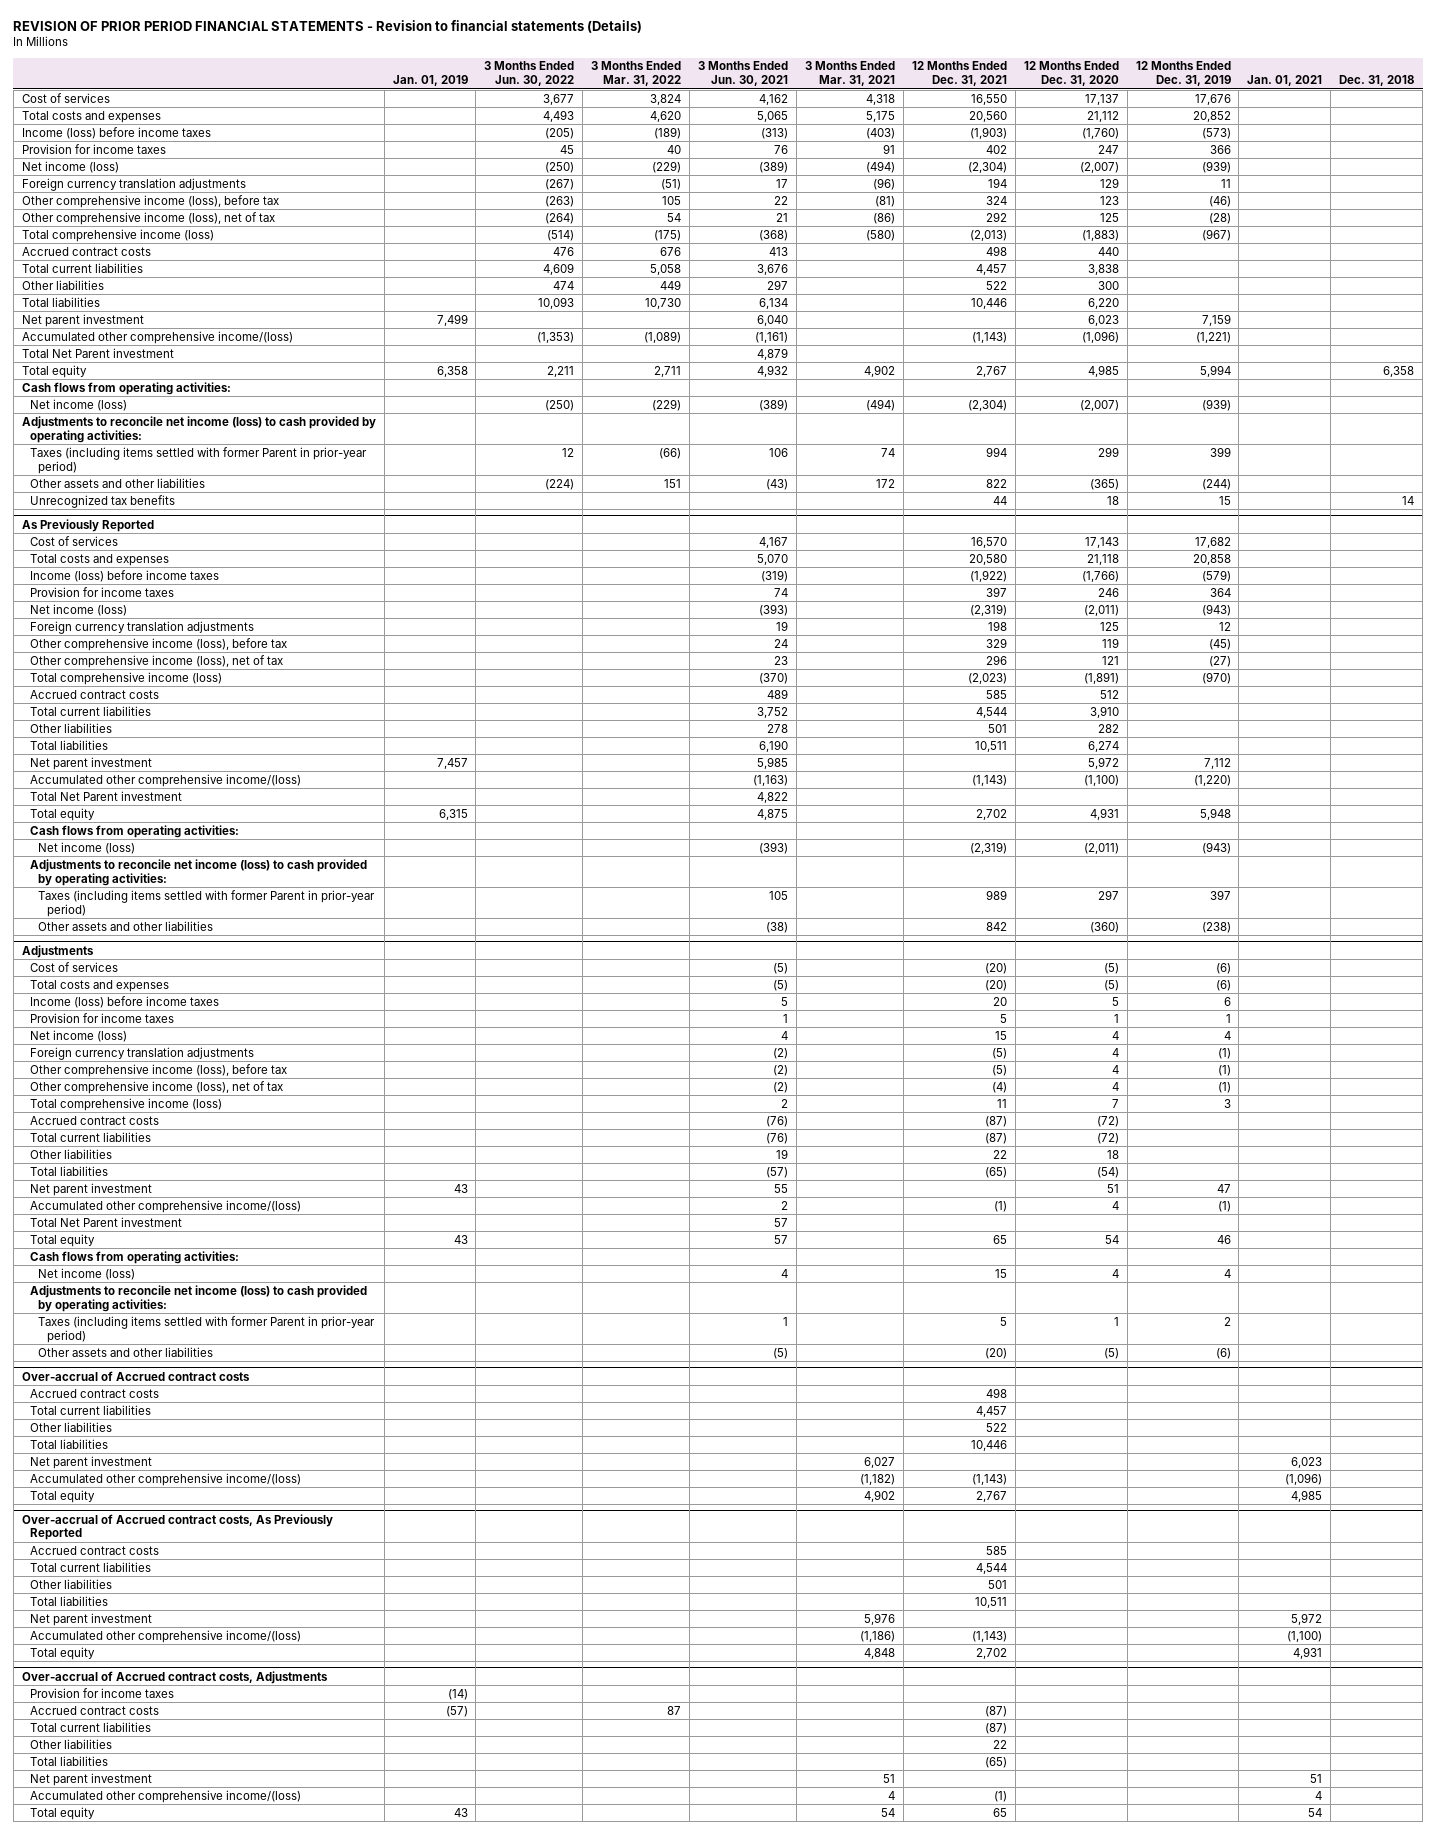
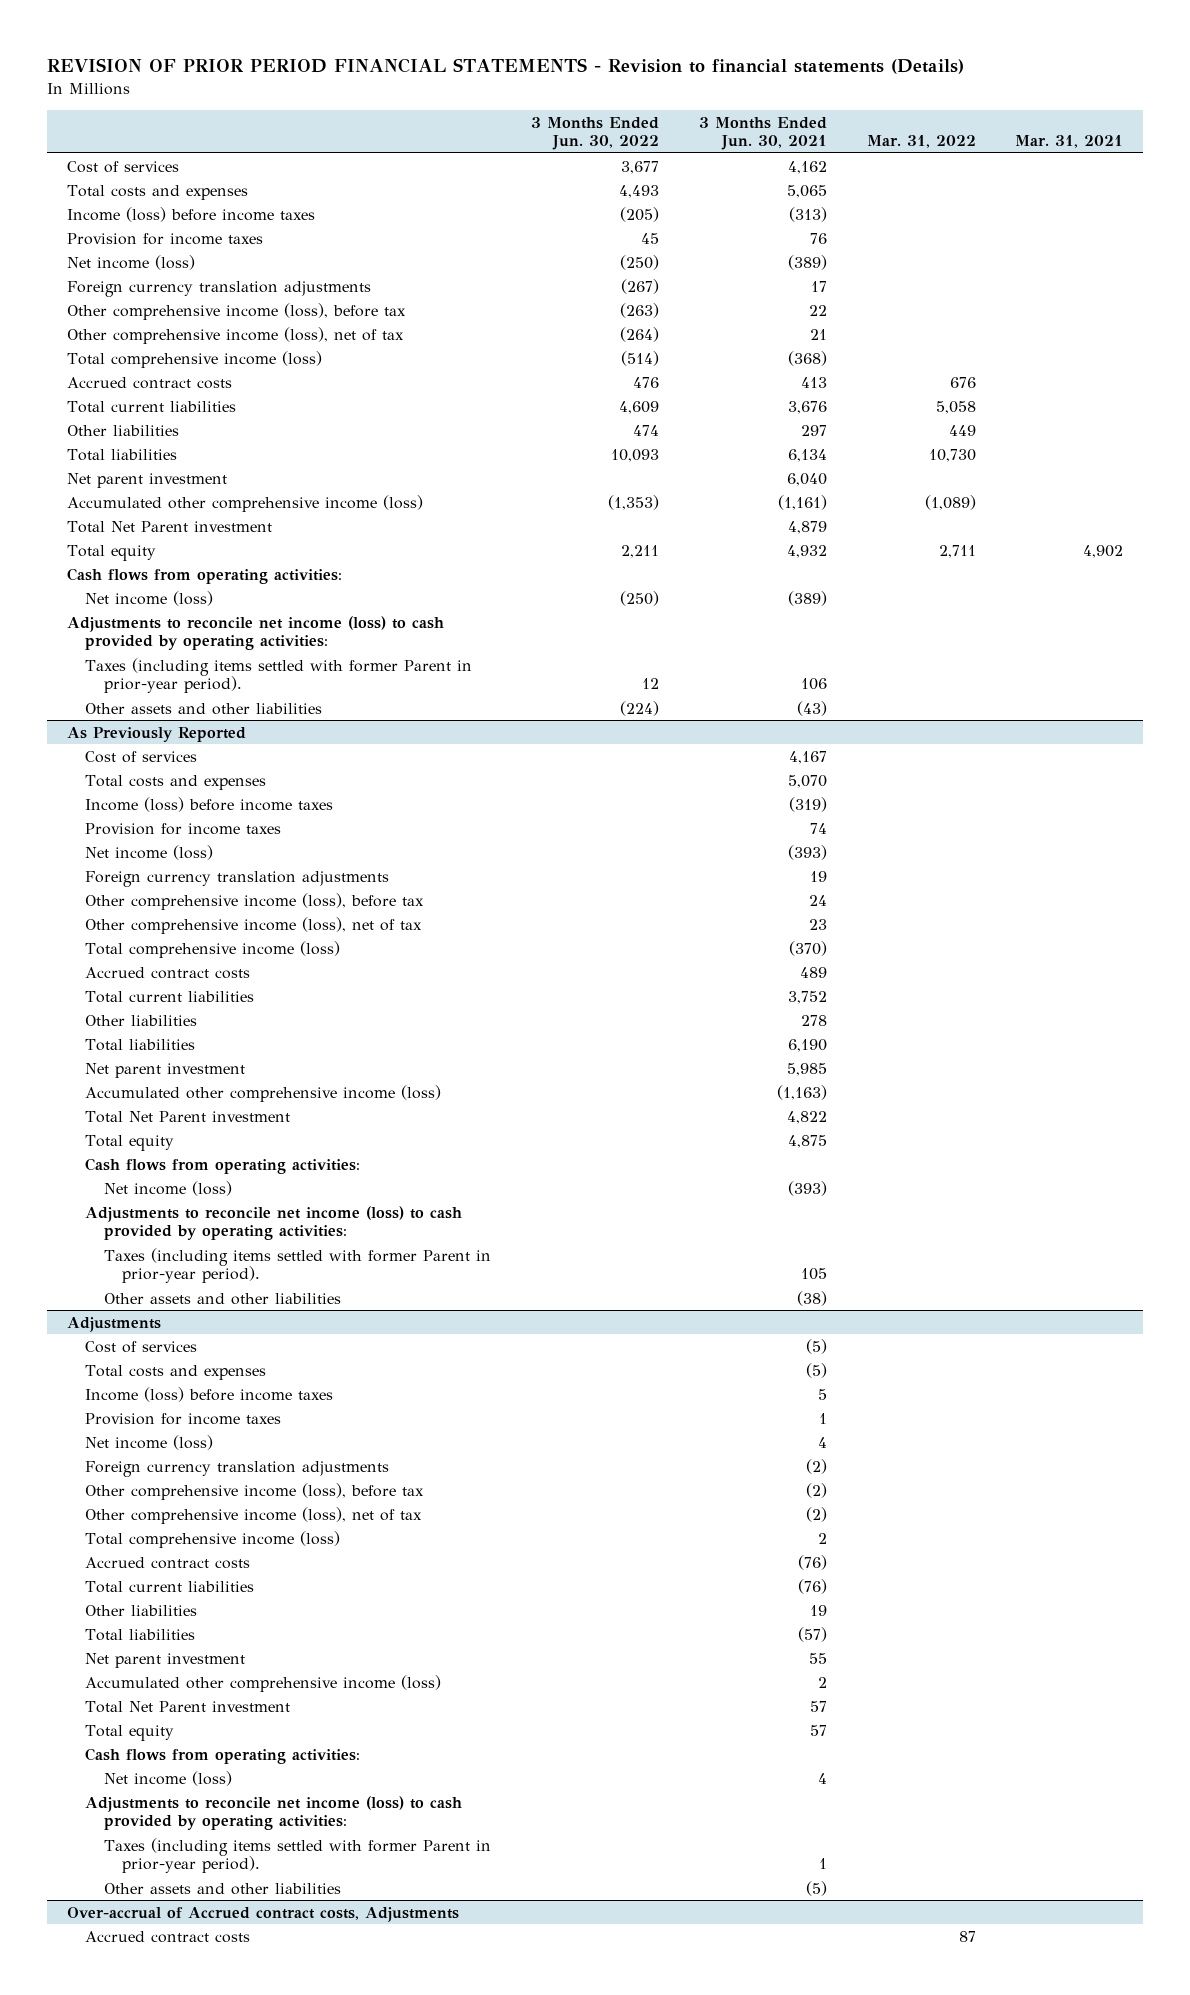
[392,75,468,87] Jan. 01, 2019 -> none
[591,61,682,87] 3 Months Ended Mar. 31, 2022 -> none
[804,61,895,87] 3 Months Ended Mar. 31, 2021 -> none
[911,61,1007,87] 12 Months Ended Dec. 31, 2021 -> none
[1023,61,1119,87] 12 Months Ended Dec. 31, 2020 -> none
[1135,61,1231,87] 12 Months Ended Dec. 31, 2019 -> none
[1247,75,1323,87] Jan. 01, 2021 -> none
[1339,75,1415,87] Dec. 31, 2018 -> none
none -> [866,135,976,149] Mar. 31, 2022
none -> [1015,135,1124,149] Mar. 31, 2021
[21,330,293,344] Accumulated other comprehensive income/(loss) -> [66,494,423,512] Accumulated other comprehensive income (loss)
[29,446,367,474] Taxes (including items settled with former Parent in prior-year period) -> [85,657,473,694] Taxes (including items settled with former Parent in prior-year period).
[29,494,175,508] Unrecognized tax benefits -> none
[29,773,301,787] Accumulated other comprehensive income/(loss) -> [85,1084,442,1102] Accumulated other comprehensive income (loss)
[38,889,376,917] Taxes (including items settled with former Parent in prior-year period) -> [103,1247,491,1284] Taxes (including items settled with former Parent in prior-year period).
[29,1199,301,1213] Accumulated other comprehensive income/(loss) -> [85,1674,442,1692] Accumulated other comprehensive income (loss)
[38,1315,376,1343] Taxes (including items settled with former Parent in prior-year period) -> [103,1837,491,1874] Taxes (including items settled with former Parent in prior-year period).
[21,1370,250,1381] Over-accrual of Accrued contract costs -> none
[29,1388,159,1398] Accrued contract costs -> none
[29,1404,151,1415] Total current liabilities -> none
[29,1421,112,1432] Other liabilities -> none
[29,1438,108,1449] Total liabilities -> none
[29,1455,152,1469] Net parent investment -> none
[29,1472,301,1486] Accumulated other comprehensive income/(loss) -> none
[29,1489,95,1503] Total equity -> none
[21,1513,333,1541] Over-accrual of Accrued contract costs, As Previously Reported -> none
[29,1545,159,1555] Accrued contract costs -> none
[29,1561,151,1572] Total current liabilities -> none
[29,1578,112,1589] Other liabilities -> none
[29,1595,108,1606] Total liabilities -> none
[29,1612,152,1626] Net parent investment -> none
[29,1629,301,1643] Accumulated other comprehensive income/(loss) -> none
[29,1646,95,1660] Total equity -> none
[29,1687,174,1698] Provision for income taxes -> none
[29,1721,151,1732] Total current liabilities -> none
[29,1738,112,1749] Other liabilities -> none
[29,1755,108,1766] Total liabilities -> none
[29,1772,152,1786] Net parent investment -> none
[29,1789,301,1803] Accumulated other comprehensive income/(loss) -> none
[29,1806,95,1820] Total equity -> none

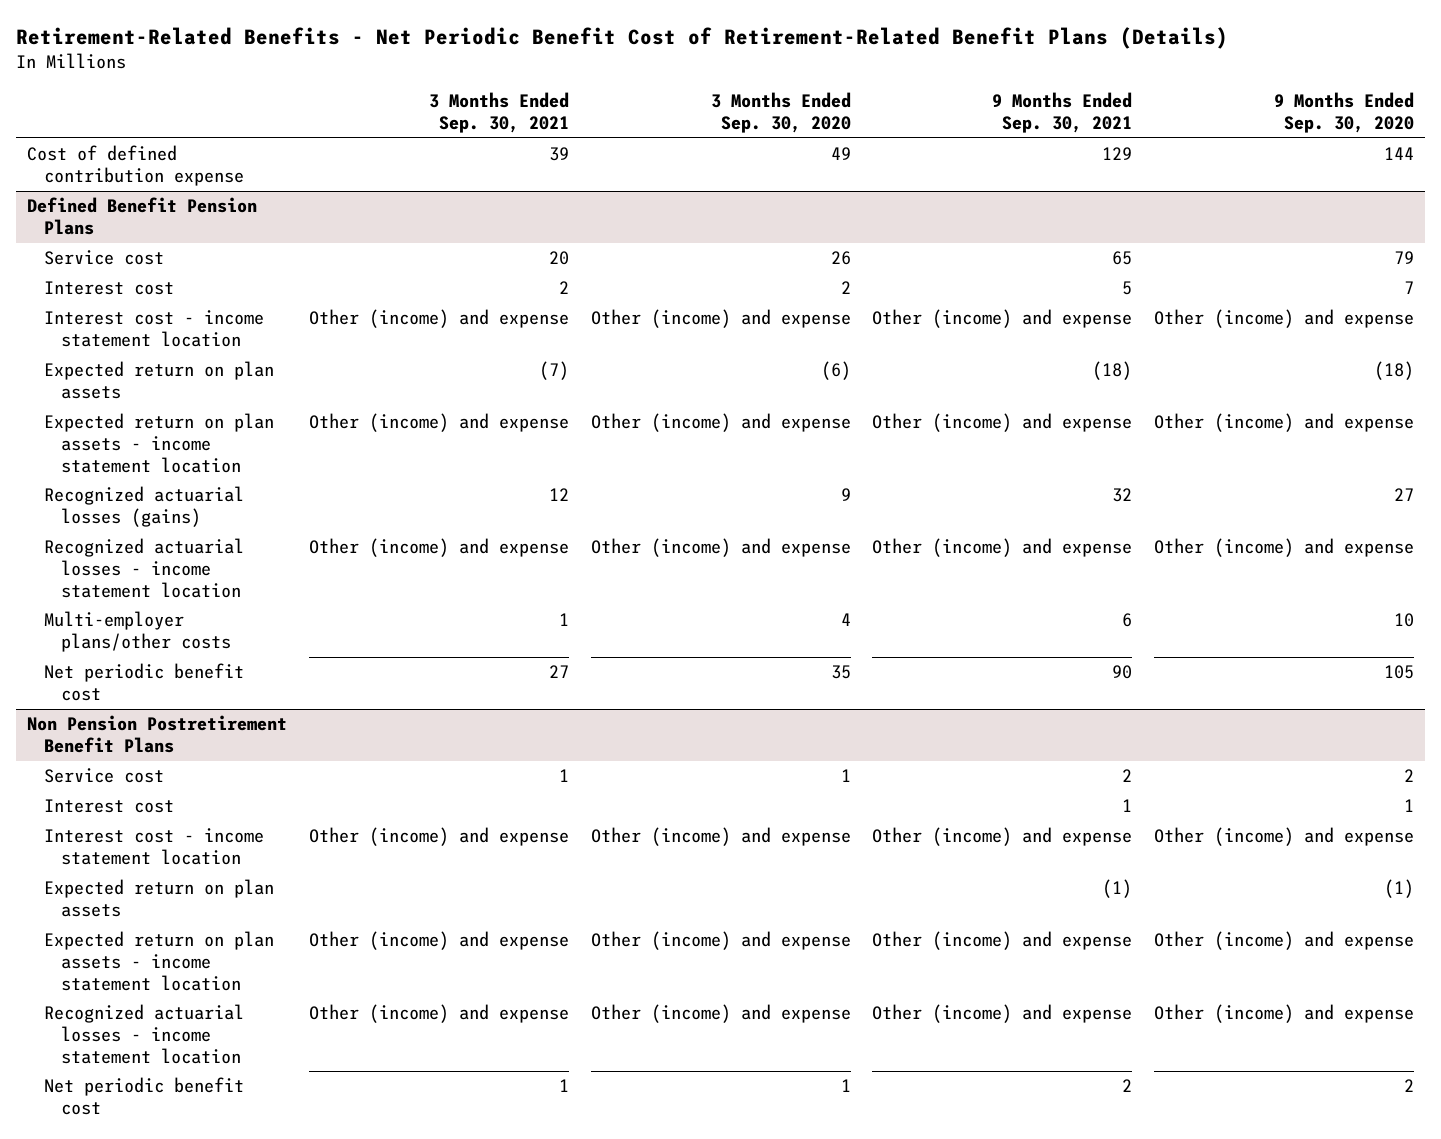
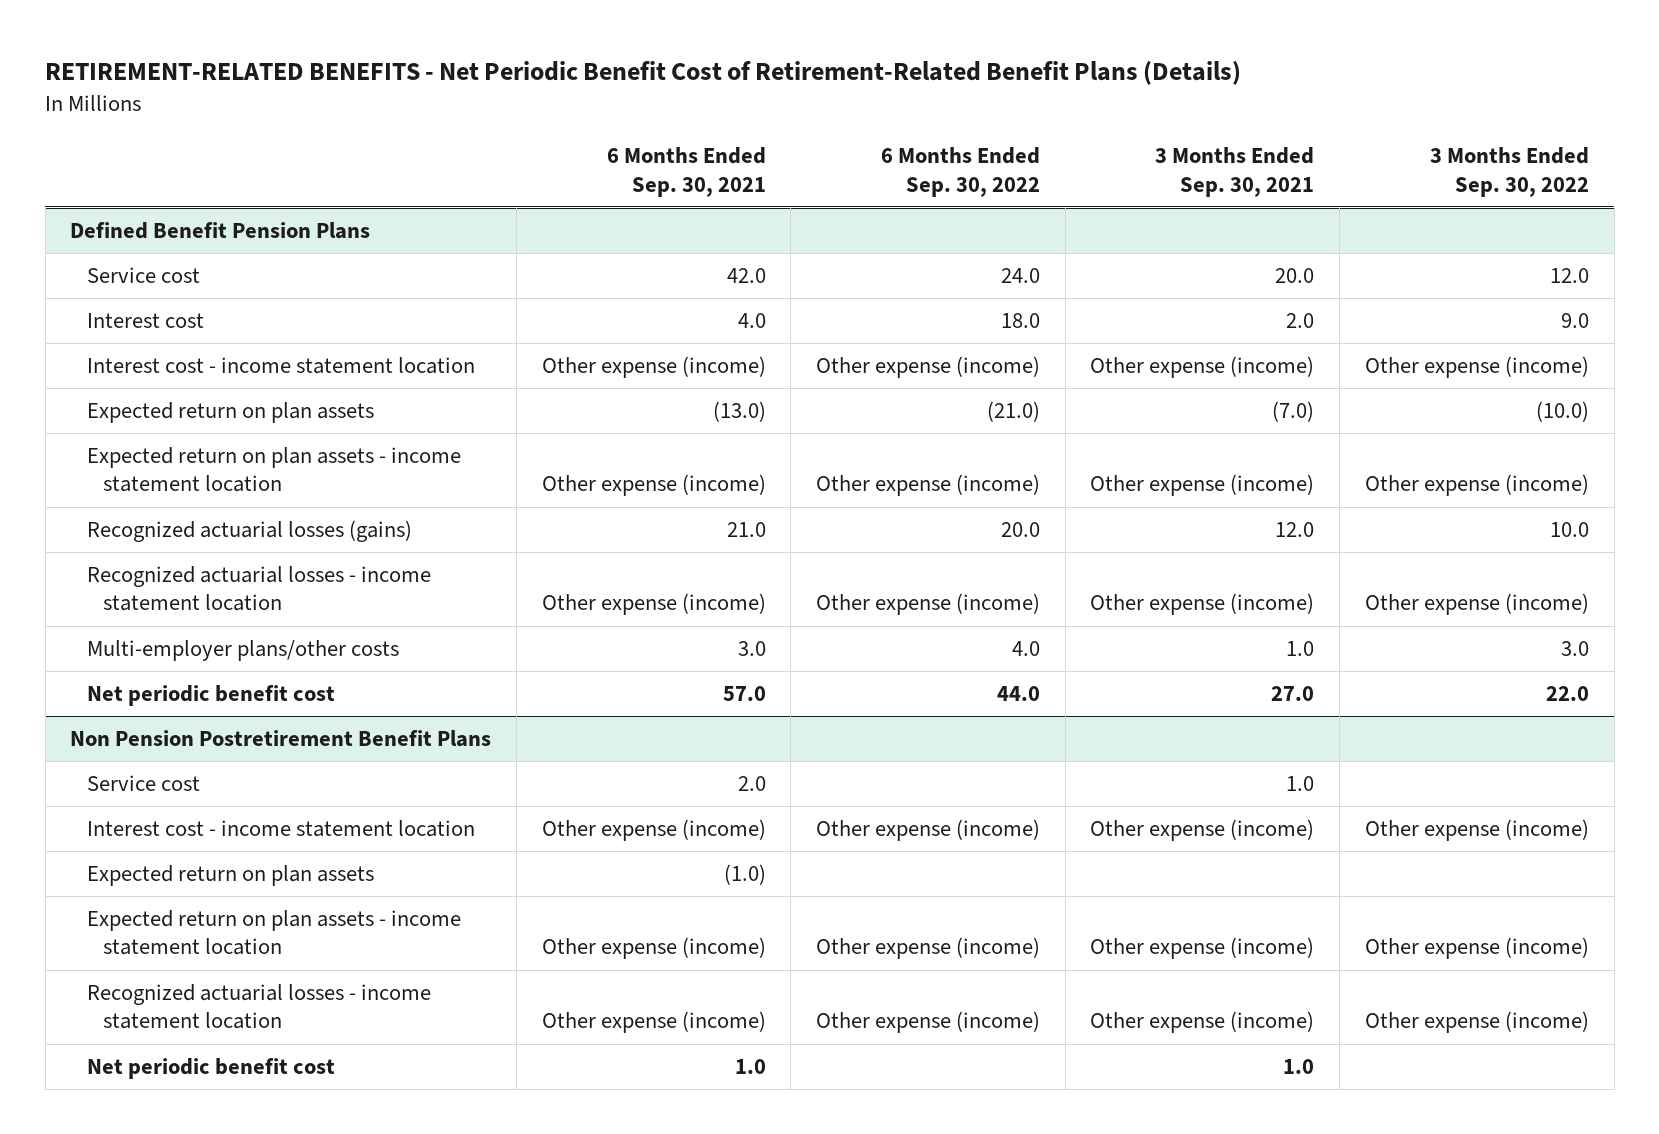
[16,27,1229,50] Retirement-Related Benefits - Net Periodic Benefit Cost of Retirement-Related Benefit Plans (Details) -> [45,61,1242,86] RETIREMENT-RELATED BENEFITS - Net Periodic Benefit Cost of Retirement-Related Benefit Plans (Details)
[710,92,851,134] 3 Months Ended Sep. 30, 2020 -> none
[992,92,1133,134] 9 Months Ended Sep. 30, 2021 -> none
[1274,92,1415,134] 9 Months Ended Sep. 30, 2020 -> none
none -> [606,147,766,197] 6 Months Ended Sep. 30, 2021
none -> [881,147,1041,197] 6 Months Ended Sep. 30, 2022
none -> [1429,147,1589,197] 3 Months Ended Sep. 30, 2022
[27,145,244,186] Cost of defined contribution expense -> none
[548,251,569,266] 20 -> [1275,268,1315,284] 20.0
[558,281,569,295] 2 -> [1286,313,1315,329] 2.0
[308,309,569,329] Other (income) and expense -> [1090,356,1315,379] Other expense (income)
[538,361,569,381] (7) -> [1272,401,1315,423] (7.0)
[308,413,569,433] Other (income) and expense -> [1090,474,1315,497] Other expense (income)
[548,488,569,502] 12 -> [1275,522,1315,538] 12.0
[308,538,569,558] Other (income) and expense -> [1090,593,1315,616] Other expense (income)
[558,613,569,627] 1 -> [1286,641,1315,657] 1.0
[548,665,569,679] 27 -> [1271,686,1315,702] 27.0
[43,799,174,814] Interest cost -> none
[558,769,569,783] 1 -> [1286,776,1315,792] 1.0
[308,827,569,847] Other (income) and expense -> [1090,819,1315,842] Other expense (income)
[308,931,569,951] Other (income) and expense -> [1090,937,1315,960] Other expense (income)
[308,1004,569,1024] Other (income) and expense -> [1090,1011,1315,1034] Other expense (income)
[558,1079,569,1093] 1 -> [1283,1059,1315,1075] 1.0

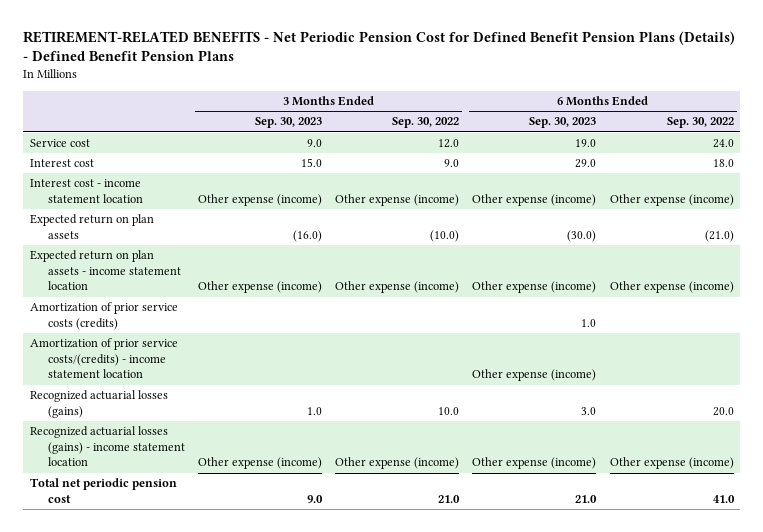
[45,61,1242,86] RETIREMENT-RELATED BENEFITS - Net Periodic Benefit Cost of Retirement-Related Benefit Plans (Details) -> [22,31,735,62] RETIREMENT-RELATED BENEFITS - Net Periodic Pension Cost for Defined Benefit Pension Plans (Details) - Defined Benefit Pension Plans
[606,147,766,197] 6 Months Ended Sep. 30, 2021 -> none
[1155,147,1315,197] 3 Months Ended Sep. 30, 2021 -> none
none -> [254,117,322,129] Sep. 30, 2023
none -> [529,117,597,129] Sep. 30, 2023
[70,222,371,240] Defined Benefit Pension Plans -> none
none -> [29,302,178,330] Amortization of prior service costs (credits)
none -> [29,338,178,379] Amortization of prior service costs/(credits) - income statement location
[86,640,399,662] Multi-employer plans/other costs -> none
[70,730,492,748] Non Pension Postretirement Benefit Plans -> none
[86,775,200,792] Service cost -> none
[86,820,475,838] Interest cost - income statement location -> none
[86,865,374,887] Expected return on plan assets -> none
[86,910,461,956] Expected return on plan assets - income statement location -> none
[86,984,431,1030] Recognized actuarial losses - income statement location -> none
[86,1058,335,1080] Net periodic benefit cost -> none
[86,566,431,612] Recognized actuarial losses - income statement location -> [29,426,185,467] Recognized actuarial losses (gains) - income statement location
[86,685,335,707] Net periodic benefit cost -> [29,478,177,503] Total net periodic pension cost
[997,686,1041,702] 44.0 -> [712,494,735,503] 41.0
[1545,686,1589,702] 22.0 -> [438,494,461,503] 21.0

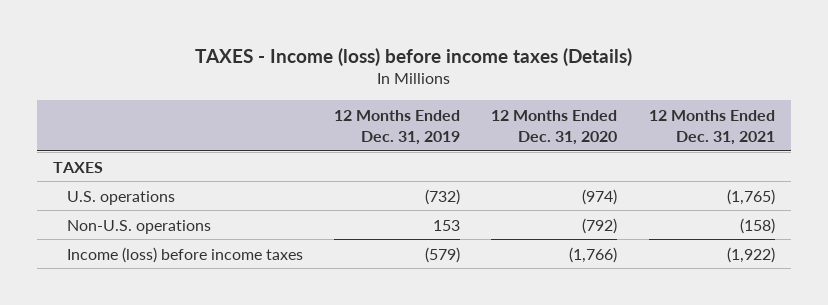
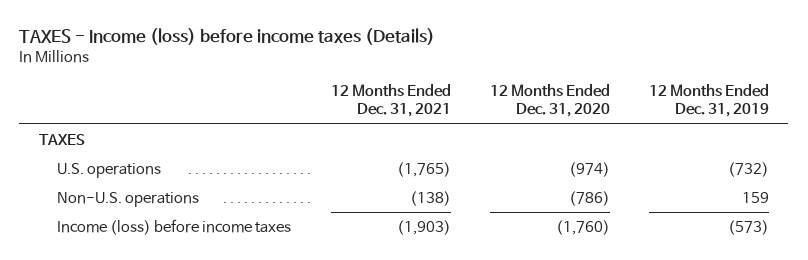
[433,219,461,231] 153 -> [741,191,769,203] 159
[582,217,618,234] (792) -> [568,190,610,206] (786)
[739,217,775,234] (158) -> [409,190,451,206] (138)
[425,246,461,263] (579) -> [727,219,769,235] (573)
[569,246,618,263] (1,766) -> [555,219,610,235] (1,760)
[726,246,775,263] (1,922) -> [396,219,451,235] (1,903)

